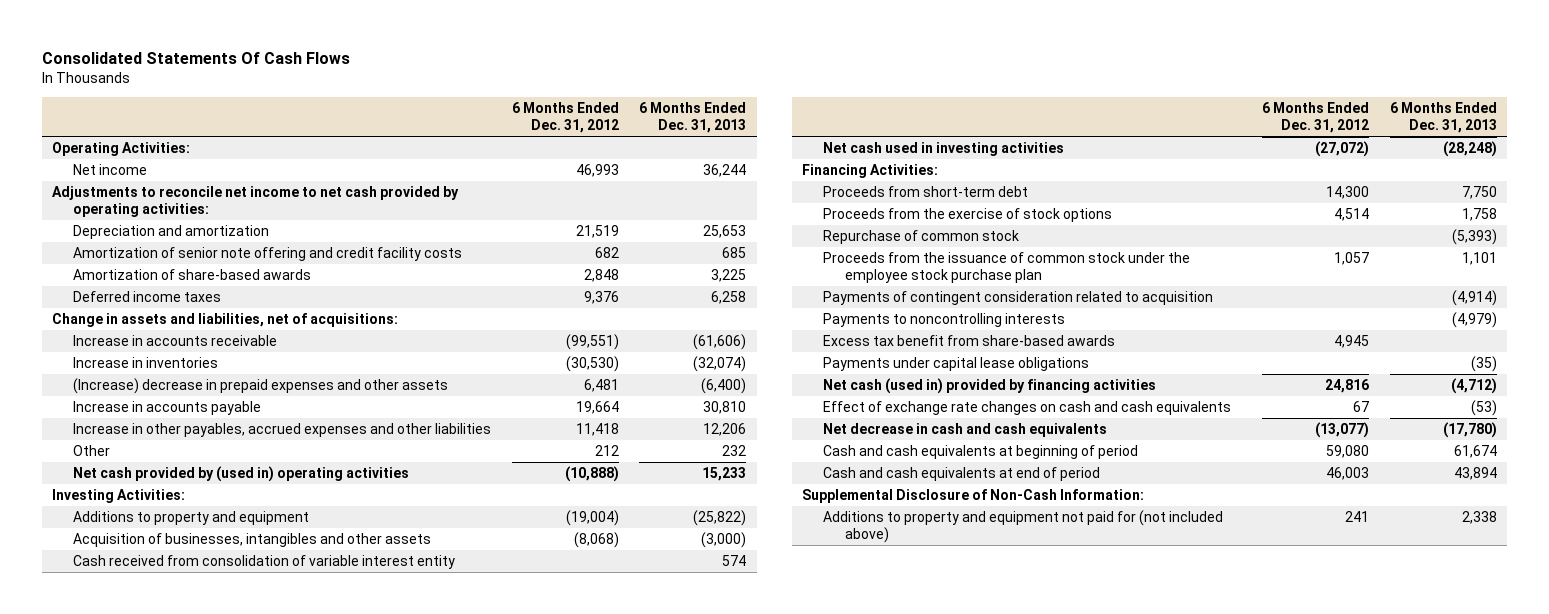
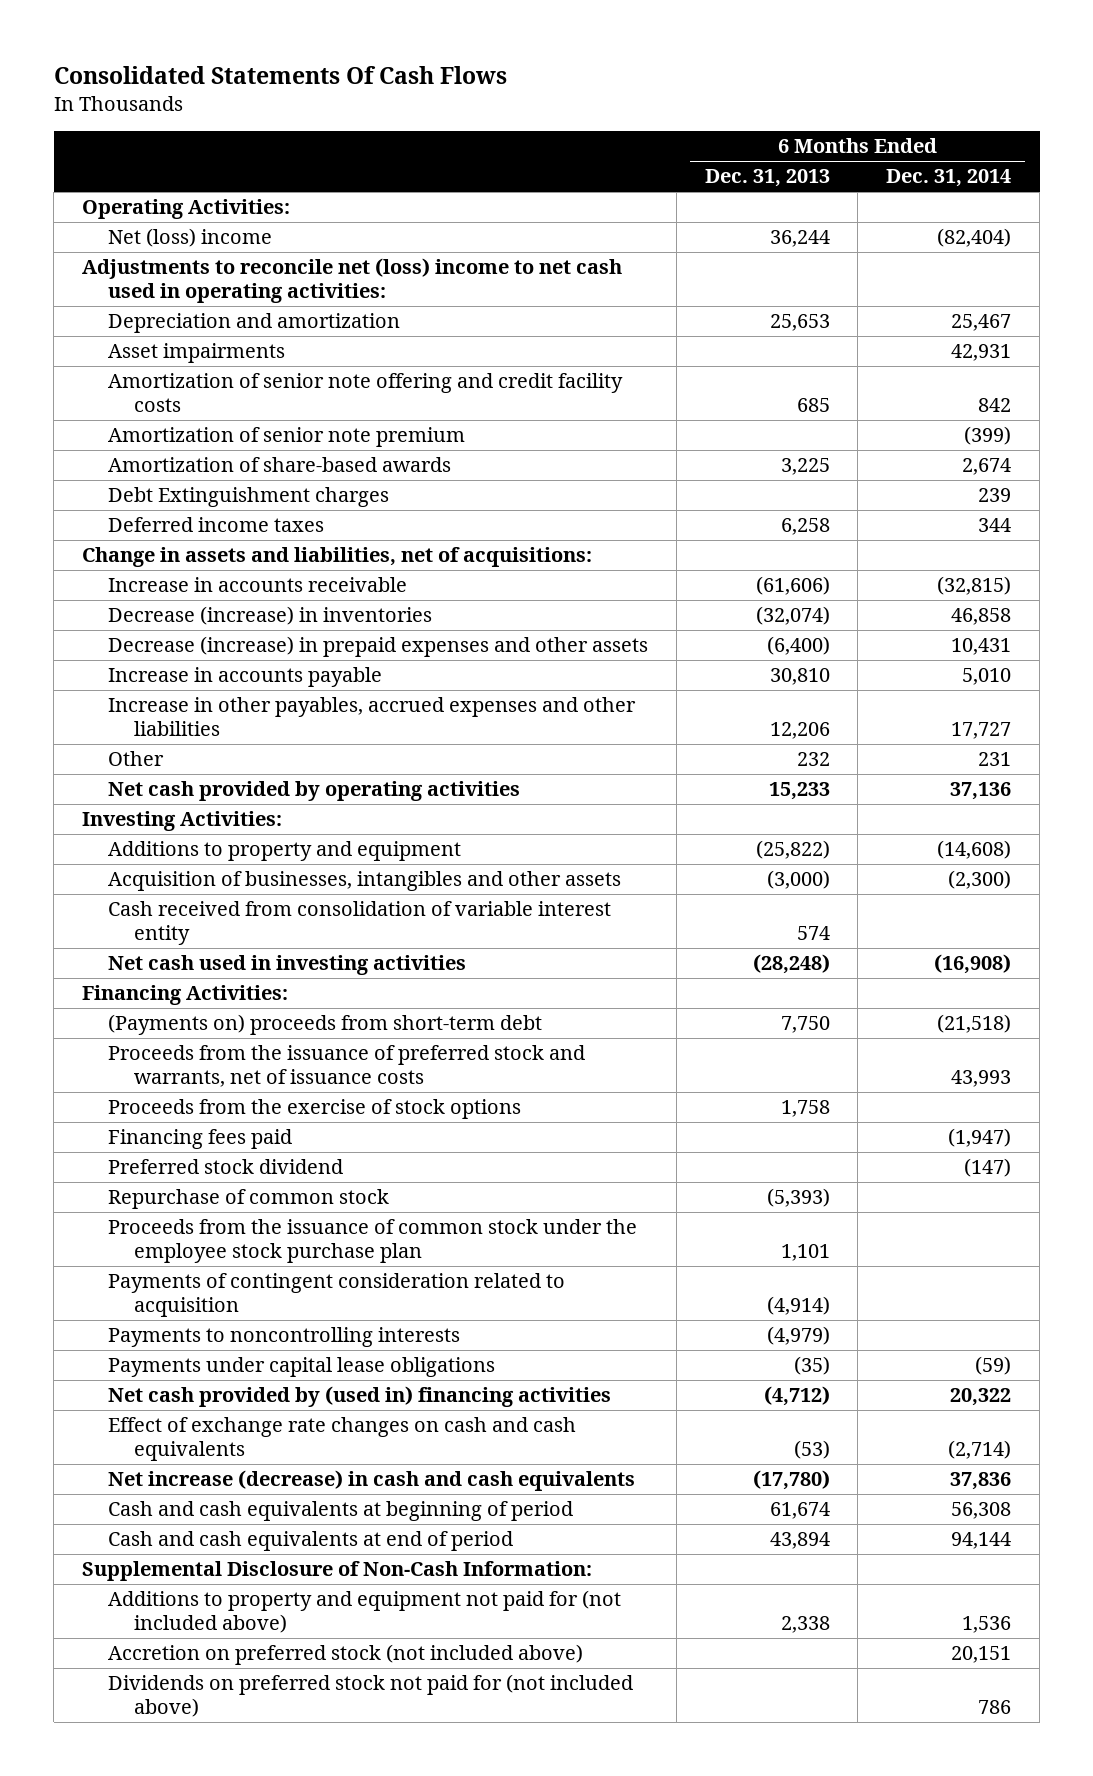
[511,102,619,133] 6 Months Ended Dec. 31, 2012 -> none
none -> [886,169,1012,188] Dec. 31, 2014
[73,164,148,176] Net income -> [107,228,272,248] Net (loss) income
[52,186,460,218] Adjustments to reconcile net income to net cash provided by operating activities: -> [82,258,623,304] Adjustments to reconcile net (loss) income to net cash used in operating activities:
none -> [107,343,285,364] Asset impairments
none -> [107,427,465,448] Amortization of senior note premium
none -> [107,487,389,508] Debt Extinguishment charges
[73,357,219,369] Increase in inventories -> [107,606,432,626] Decrease (increase) in inventories
[73,378,449,395] (Increase) decrease in prepaid expenses and other assets -> [107,636,648,658] Decrease (increase) in prepaid expenses and other assets
[73,466,410,483] Net cash provided by (used in) operating activities -> [107,781,520,802] Net cash provided by operating activities
[823,186,1029,198] Proceeds from short-term debt -> [107,1014,542,1036] (Payments on) proceeds from short-term debt
none -> [107,1045,585,1088] Proceeds from the issuance of preferred stock and warrants, net of issuance costs
none -> [107,1129,292,1150] Financing fees paid
none -> [107,1159,343,1175] Preferred stock dividend
[823,335,1116,347] Excess tax benefit from share-based awards -> none
[823,378,1157,395] Net cash (used in) provided by financing activities -> [107,1386,611,1408] Net cash provided by (used in) financing activities
[823,423,1108,438] Net decrease in cash and cash equivalents -> [107,1470,635,1492] Net increase (decrease) in cash and cash equivalents
none -> [107,1644,583,1666] Accretion on preferred stock (not included above)
none -> [107,1674,633,1718] Dividends on preferred stock not paid for (not included above)

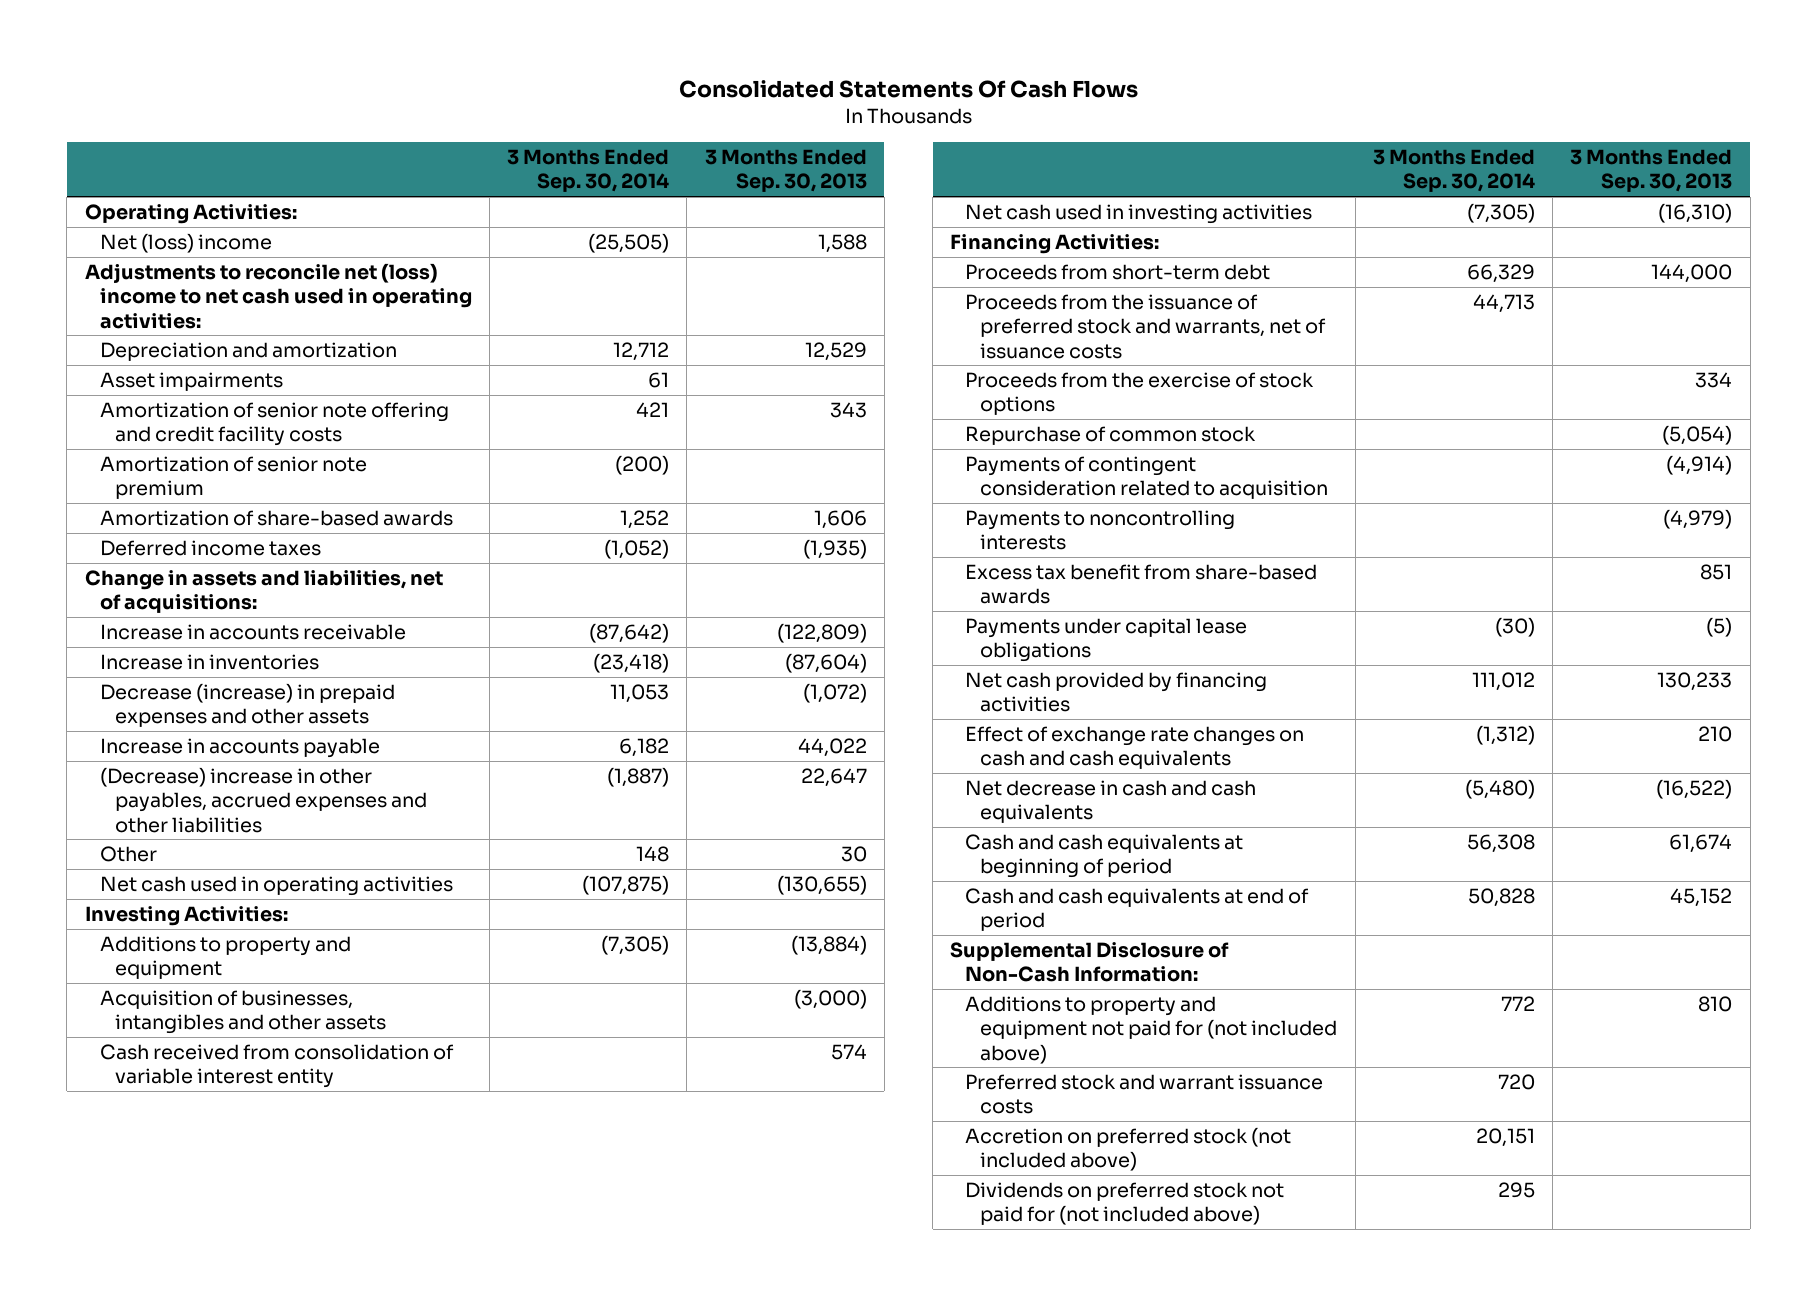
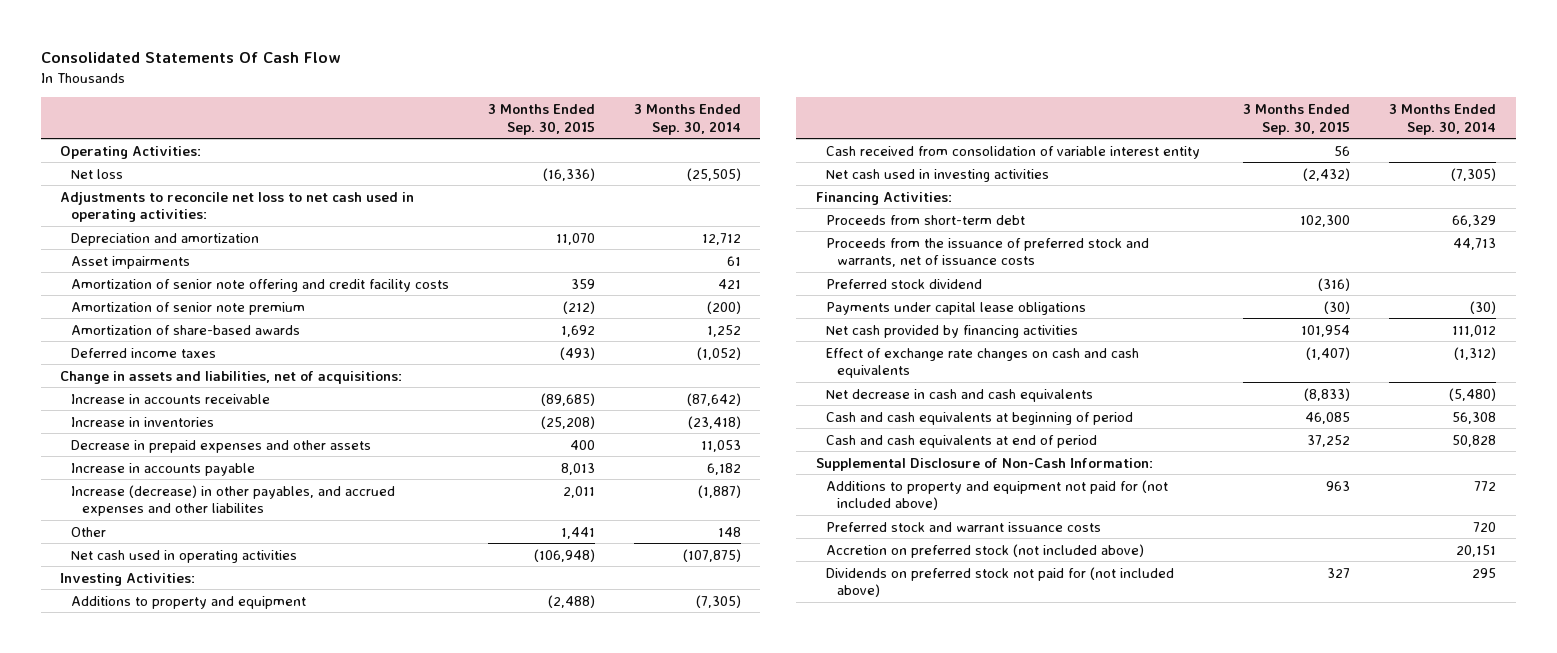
[678,79,1138,98] Consolidated Statements Of Cash Flows -> [40,52,340,64] Consolidated Statements Of Cash Flow
[704,148,867,193] 3 Months Ended Sep. 30, 2013 -> none
none -> [487,103,595,135] 3 Months Ended Sep. 30, 2015
[99,232,272,253] Net (loss) income -> [70,168,123,179] Net loss
[84,262,472,329] Adjustments to reconcile net (loss) income to net cash used in operating activities: -> [60,191,415,223] Adjustments to reconcile net loss to net cash used in operating activities:
[99,682,395,728] Decrease (increase) in prepaid expenses and other assets -> [70,439,371,453] Decrease in prepaid expenses and other assets
[99,766,427,833] (Decrease) increase in other payables, accrued expenses and other liabilities -> [70,484,395,517] Increase (decrease) in other payables, and accrued expenses and other liabilites
[99,989,386,1035] Acquisition of businesses, intangibles and other assets -> none
[965,371,1315,416] Proceeds from the exercise of stock options -> none
[965,425,1257,445] Repurchase of common stock -> none
[965,455,1329,500] Payments of contingent consideration related to acquisition -> none
[965,509,1236,551] Payments to noncontrolling interests -> none
[965,563,1318,605] Excess tax benefit from share-based awards -> none
none -> [826,278,983,289] Preferred stock dividend

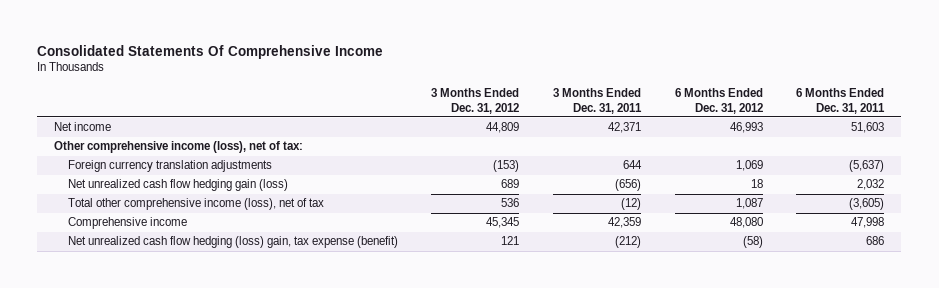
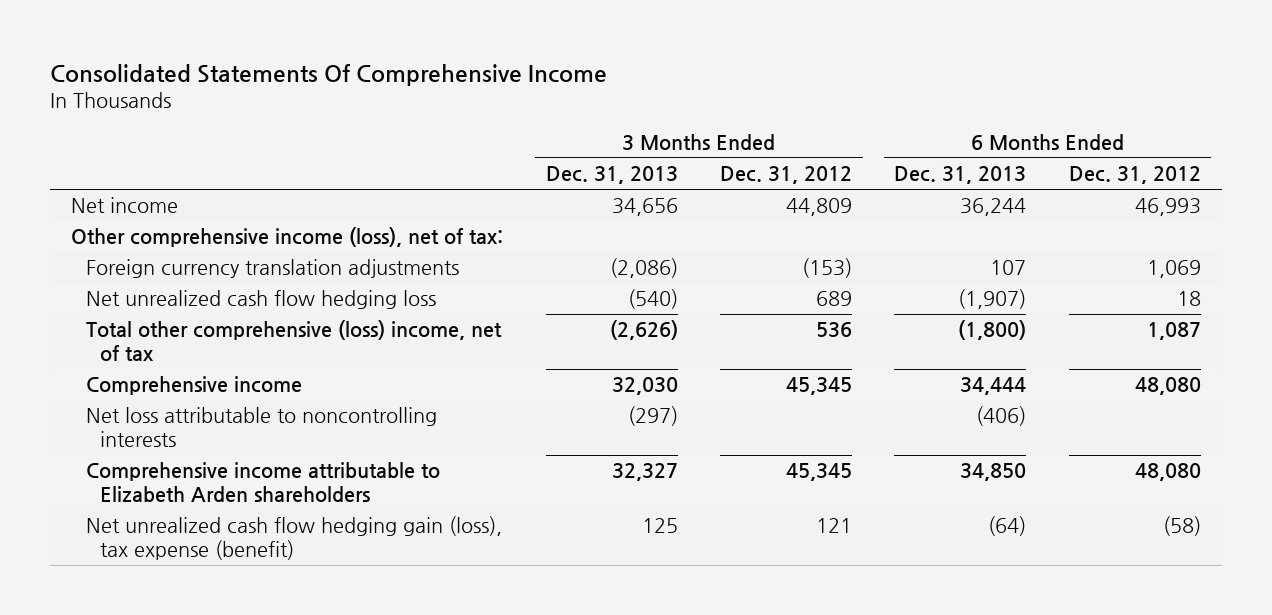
[552,87,642,114] 3 Months Ended Dec. 31, 2011 -> none
[796,87,886,114] 6 Months Ended Dec. 31, 2011 -> none
none -> [545,166,678,185] Dec. 31, 2013
none -> [894,166,1027,185] Dec. 31, 2013
[67,179,288,192] Net unrealized cash flow hedging gain (loss) -> [85,290,436,310] Net unrealized cash flow hedging loss
[67,198,324,211] Total other comprehensive income (loss), net of tax -> [85,320,502,362] Total other comprehensive (loss) income, net of tax
none -> [85,407,437,448] Net loss attributable to noncontrolling interests
none -> [85,462,440,503] Comprehensive income attributable to Elizabeth Arden shareholders
[67,236,398,249] Net unrealized cash flow hedging (loss) gain, tax expense (benefit) -> [85,516,502,561] Net unrealized cash flow hedging gain (loss), tax expense (benefit)

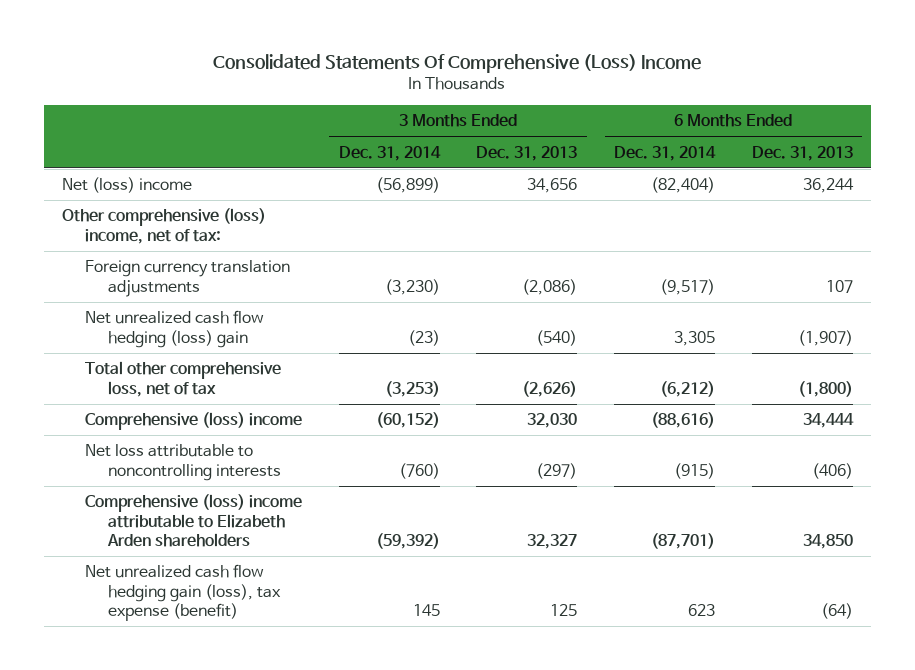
[50,63,608,86] Consolidated Statements Of Comprehensive Income -> [213,54,702,74] Consolidated Statements Of Comprehensive (Loss) Income
[719,166,852,185] Dec. 31, 2012 -> none
[1068,166,1201,185] Dec. 31, 2012 -> none
none -> [338,145,441,161] Dec. 31, 2014
none -> [614,145,717,161] Dec. 31, 2014
[71,197,179,214] Net income -> [62,177,193,194] Net (loss) income
[71,227,504,248] Other comprehensive income (loss), net of tax: -> [62,208,267,244] Other comprehensive (loss) income, net of tax:
[85,290,436,310] Net unrealized cash flow hedging loss -> [84,310,264,348] Net unrealized cash flow hedging (loss) gain
[85,320,502,362] Total other comprehensive (loss) income, net of tax -> [84,361,281,397] Total other comprehensive loss, net of tax
[85,376,302,396] Comprehensive income -> [84,412,302,431] Comprehensive (loss) income
[85,462,440,503] Comprehensive income attributable to Elizabeth Arden shareholders -> [84,494,302,547] Comprehensive (loss) income attributable to Elizabeth Arden shareholders

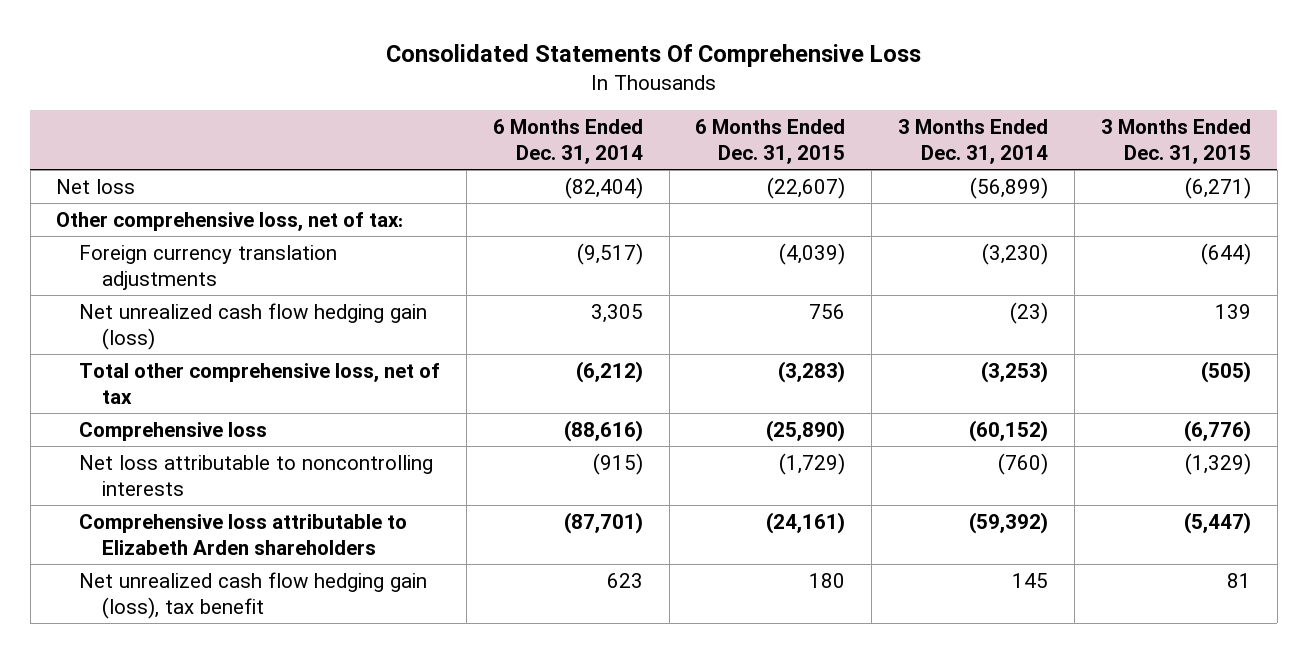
[213,54,702,74] Consolidated Statements Of Comprehensive (Loss) Income -> [385,44,921,68] Consolidated Statements Of Comprehensive Loss
[476,145,578,161] Dec. 31, 2013 -> none
[751,145,853,161] Dec. 31, 2013 -> none
none -> [695,119,846,164] 6 Months Ended Dec. 31, 2015
none -> [1100,119,1251,164] 3 Months Ended Dec. 31, 2015
[62,177,193,194] Net (loss) income -> [56,179,136,195] Net loss
[62,208,267,244] Other comprehensive (loss) income, net of tax: -> [56,212,404,232] Other comprehensive loss, net of tax:
[84,310,264,348] Net unrealized cash flow hedging (loss) gain -> [79,303,428,350] Net unrealized cash flow hedging gain (loss)
[84,412,302,431] Comprehensive (loss) income -> [79,422,268,442] Comprehensive loss
[84,494,302,547] Comprehensive (loss) income attributable to Elizabeth Arden shareholders -> [79,514,408,555] Comprehensive loss attributable to Elizabeth Arden shareholders
[84,564,281,621] Net unrealized cash flow hedging gain (loss), tax expense (benefit) -> [79,572,428,619] Net unrealized cash flow hedging gain (loss), tax benefit

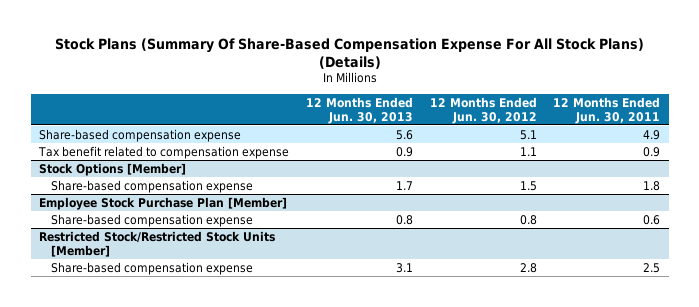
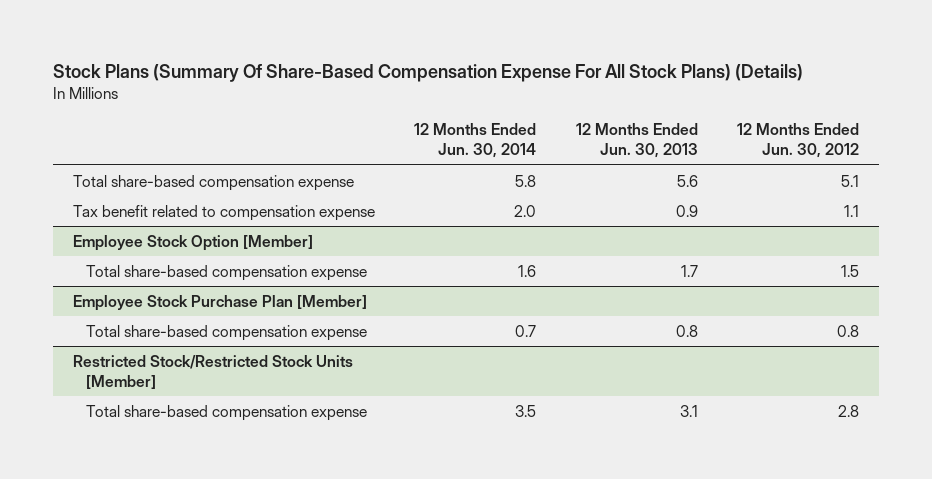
[553,96,661,124] 12 Months Ended Jun. 30, 2011 -> none
none -> [414,123,537,159] 12 Months Ended Jun. 30, 2014
[39,128,242,142] Share-based compensation expense -> [72,174,354,191] Total share-based compensation expense
[39,162,187,176] Stock Options [Member] -> [72,234,313,251] Employee Stock Option [Member]
[50,179,253,193] Share-based compensation expense -> [86,264,368,281] Total share-based compensation expense
[50,213,253,227] Share-based compensation expense -> [86,324,368,341] Total share-based compensation expense
[50,261,253,275] Share-based compensation expense -> [86,404,368,421] Total share-based compensation expense

